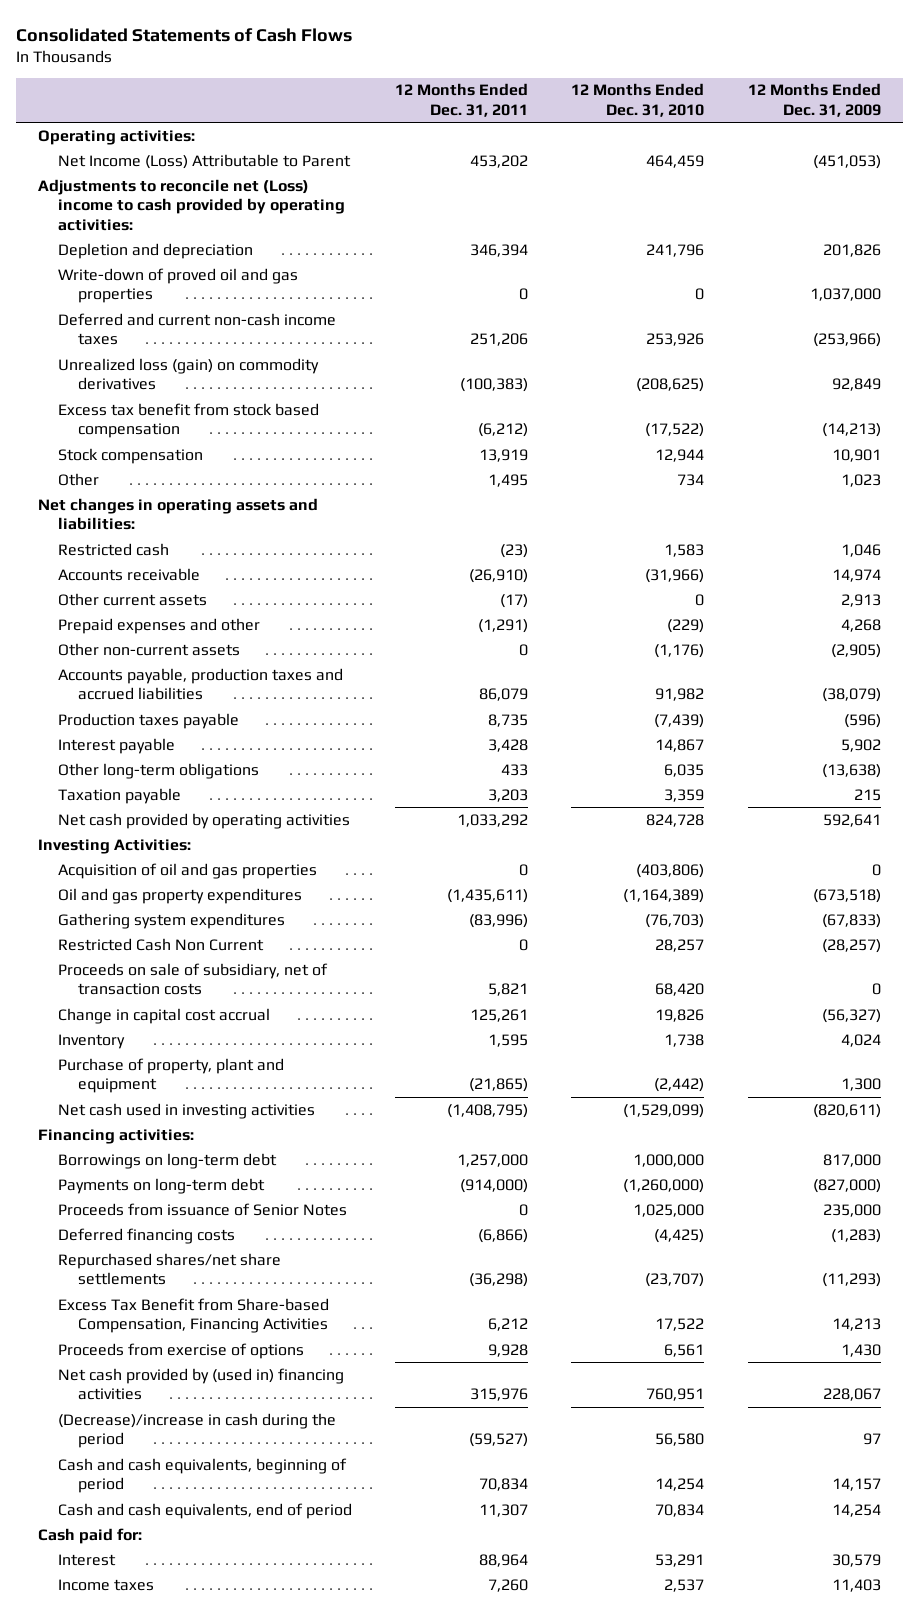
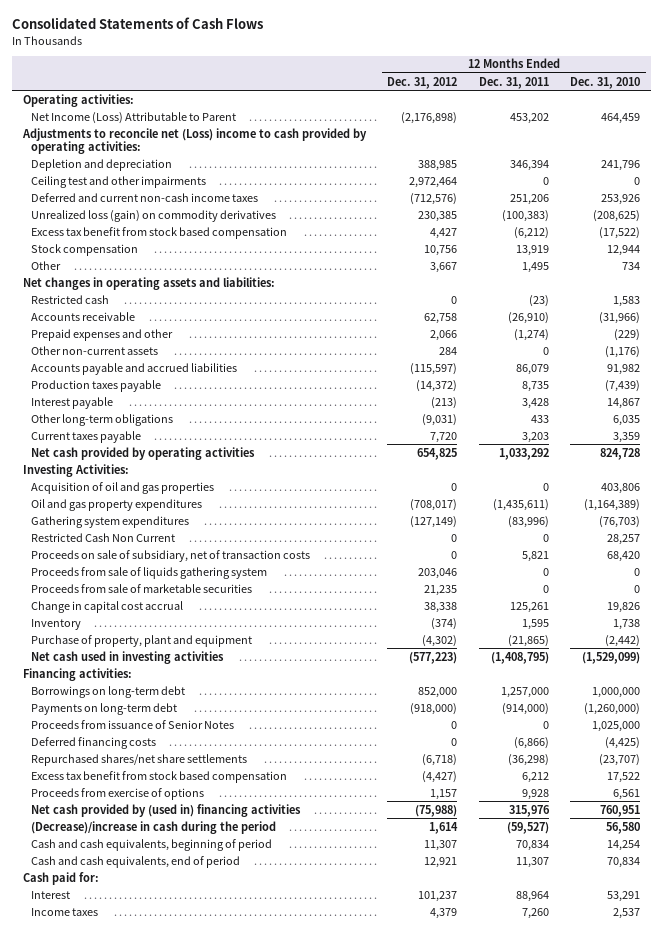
[747,83,881,117] 12 Months Ended Dec. 31, 2009 -> none
none -> [387,76,458,89] Dec. 31, 2012
[57,267,298,304] Write-down of proved oil and gas properties -> none
none -> [30,175,206,188] Ceiling test and other impairments
[57,592,207,606] Other current assets -> none
[478,618,529,633] (1,291) -> [513,328,549,341] (1,274)
[57,667,343,701] Accounts payable, production taxes and accrued liabilities -> [30,362,237,375] Accounts payable and accrued liabilities
[57,787,181,804] Taxation payable -> [30,430,141,443] Current taxes payable
[636,863,705,878] (403,806) -> [601,482,641,494] 403,806
none -> [30,566,267,579] Proceeds from sale of liquids gathering system
none -> [30,583,252,593] Proceeds from sale of marketable securities
[57,1297,329,1334] Excess Tax Benefit from Share-based Compensation, Financing Activities -> [30,770,287,783] Excess tax benefit from stock based compensation

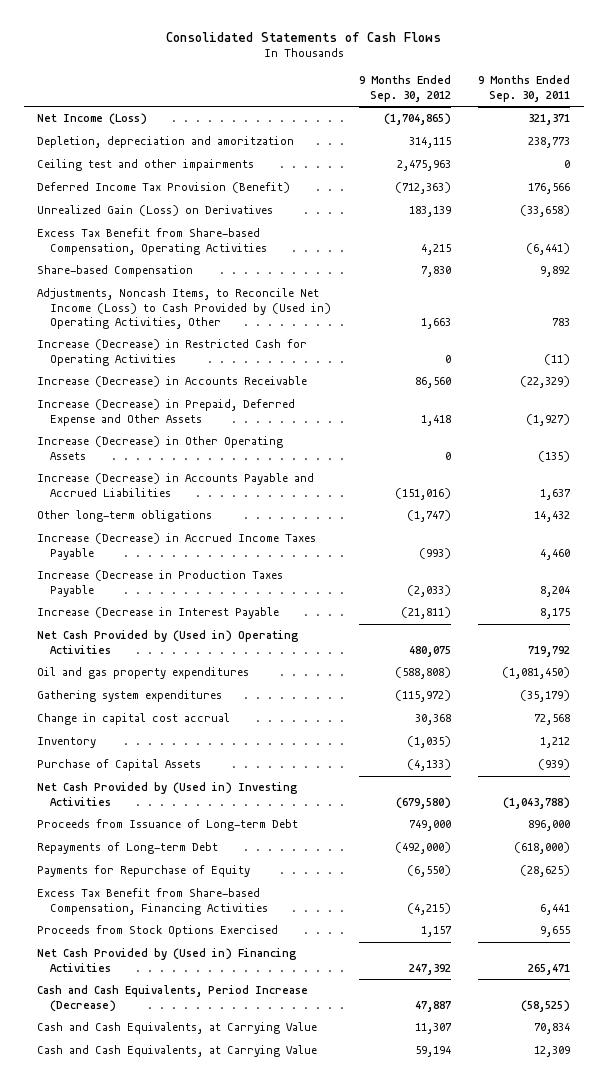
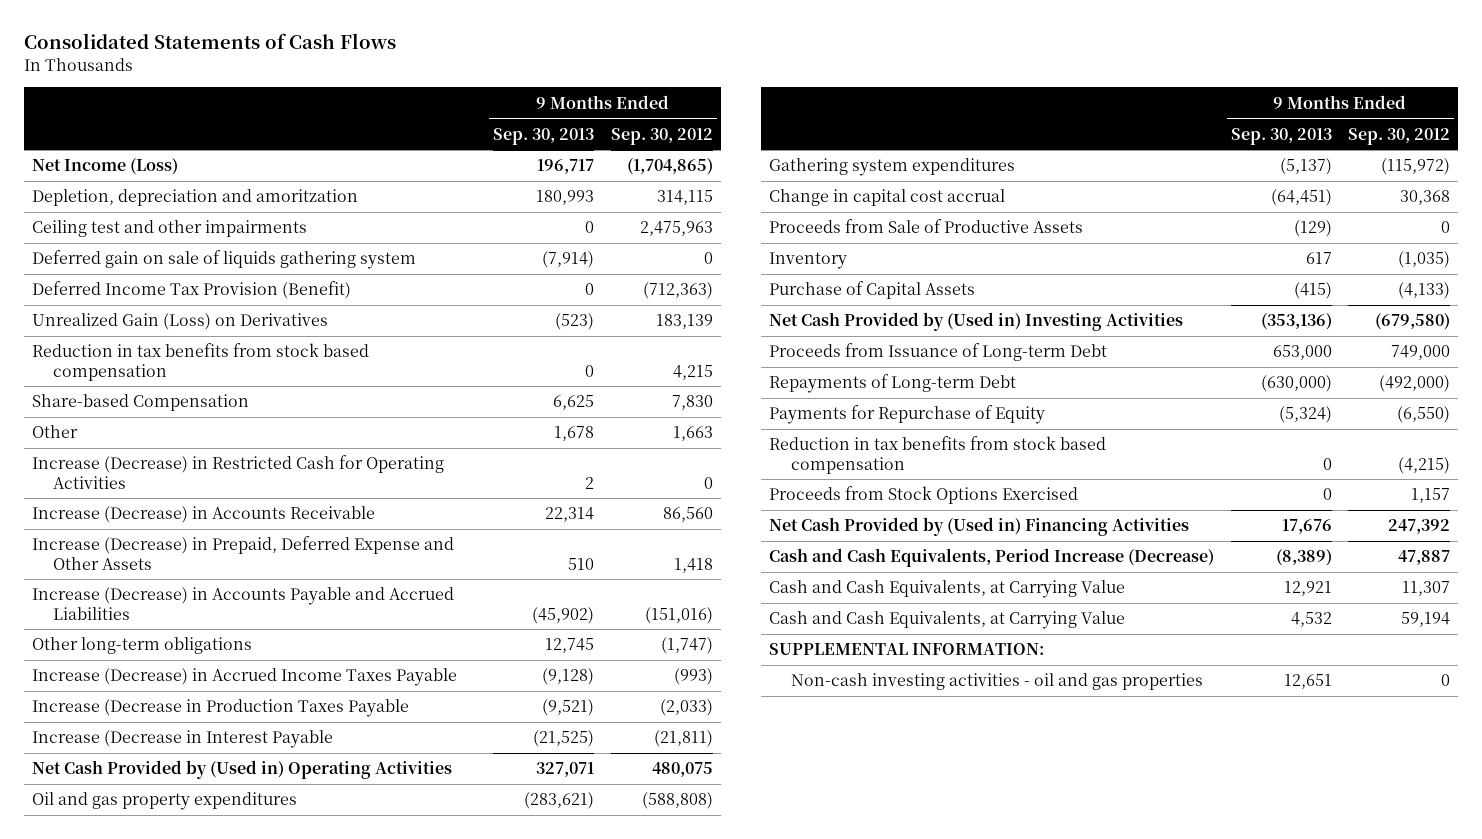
[478,75,571,102] 9 Months Ended Sep. 30, 2011 -> none
none -> [493,127,595,145] Sep. 30, 2013
none -> [31,250,416,270] Deferred gain on sale of liquids gathering system
[37,228,268,255] Excess Tax Benefit from Share-based Compensation, Operating Activities -> [31,343,369,381] Reduction in tax benefits from stock based compensation
[37,288,332,329] Adjustments, Noncash Items, to Reconcile Net Income (Loss) to Cash Provided by (Used in) Operating Activities, Other -> [31,425,78,439] Other
[37,436,284,460] Increase (Decrease) in Other Operating Assets -> none
none -> [769,219,1084,234] Proceeds from Sale of Productive Assets
[37,888,269,915] Excess Tax Benefit from Share-based Compensation, Financing Activities -> [769,436,1107,474] Reduction in tax benefits from stock based compensation
none -> [769,643,1045,656] SUPPLEMENTAL INFORMATION:
none -> [790,673,1203,691] Non-cash investing activities - oil and gas properties

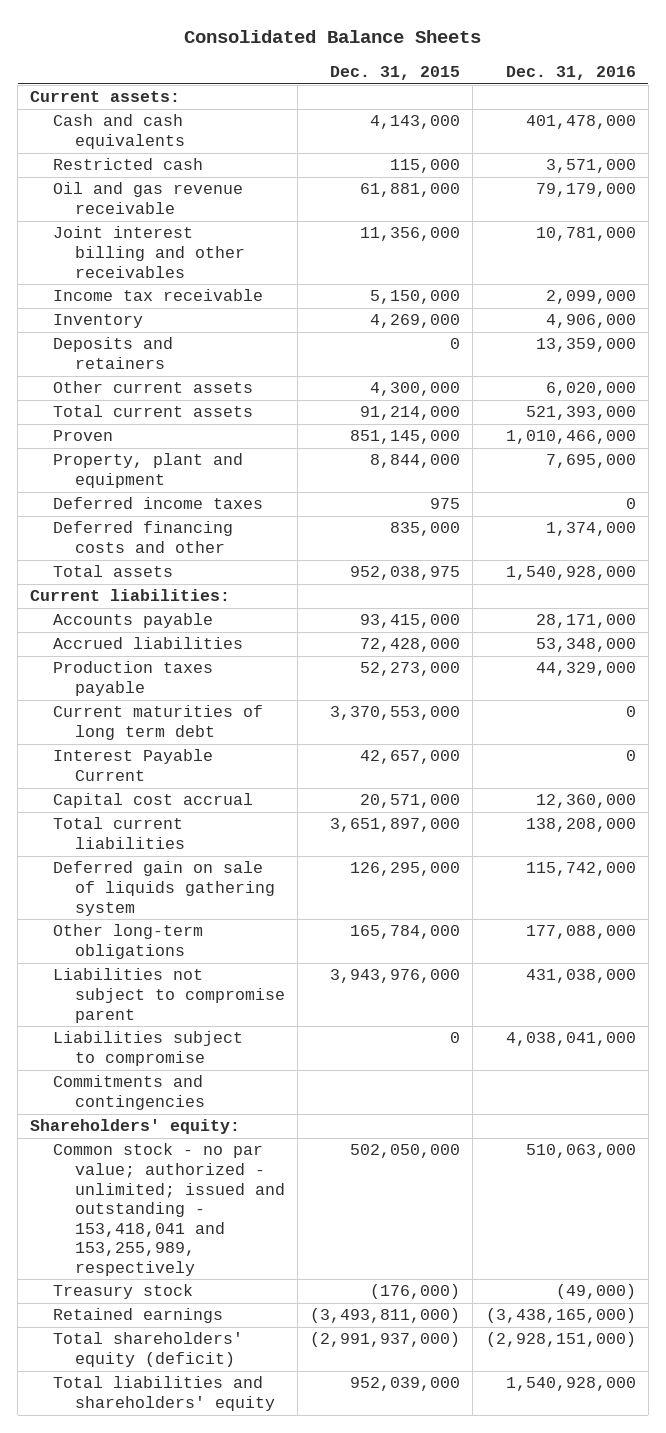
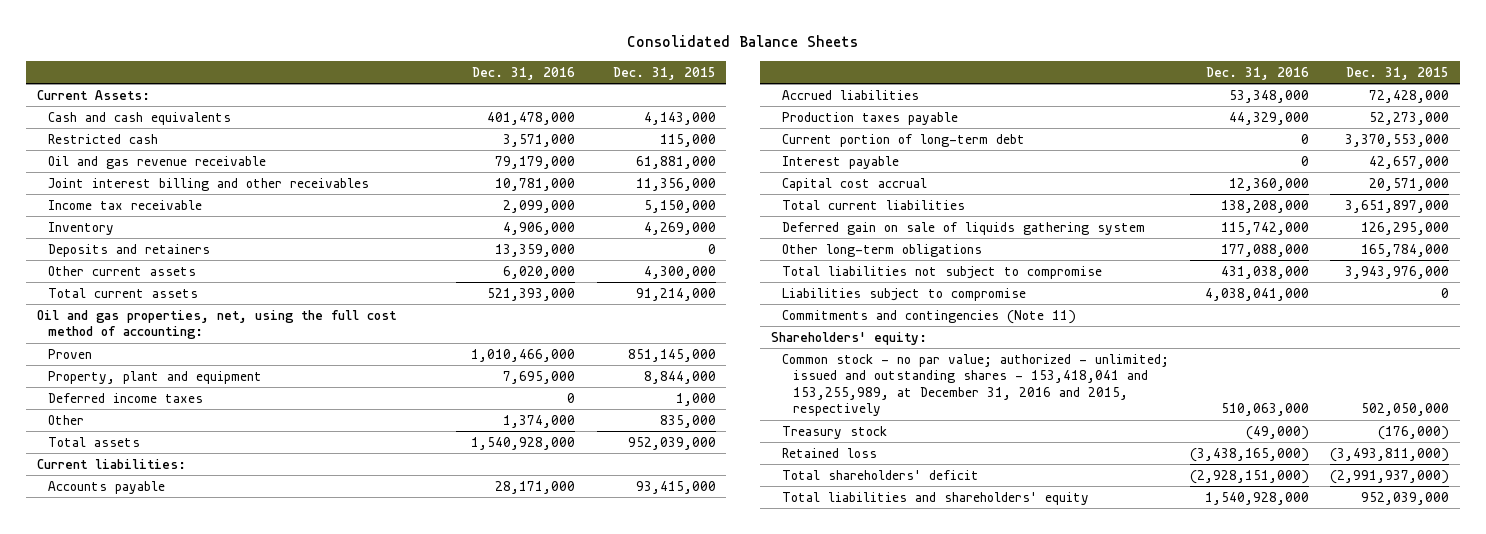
[30,91,181,103] Current assets: -> [36,89,150,100] Current Assets:
none -> [36,309,397,340] Oil and gas properties, net, using the full cost method of accounting:
[430,498,461,510] 975 -> [675,392,716,406] 1,000
[52,521,233,554] Deferred financing costs and other -> [48,414,85,425] Other
[350,566,461,581] 952,038,975 -> [627,436,716,450] 952,039,000
[52,705,263,741] Current maturities of long term debt -> [782,133,1026,147] Current portion of long-term debt
[52,749,213,782] Interest Payable Current -> [782,155,900,169] Interest payable
[52,968,285,1023] Liabilities not subject to compromise parent -> [782,265,1103,279] Total liabilities not subject to compromise
[52,1075,205,1111] Commitments and contingencies -> [782,309,1077,324] Commitments and contingencies (Note 11)
[52,1143,285,1276] Common stock - no par value; authorized - unlimited; issued and outstanding - 153,418,041 and 153,255,989, respectively -> [782,353,1170,417] Common stock - no par value; authorized - unlimited; issued and outstanding shares - 153,418,041 and 153,255,989, at December 31, 2016 and 2015, respectively
[52,1308,223,1324] Retained earnings -> [782,447,878,458] Retained loss
[52,1332,243,1368] Total shareholders' equity (deficit) -> [782,469,980,480] Total shareholders' deficit

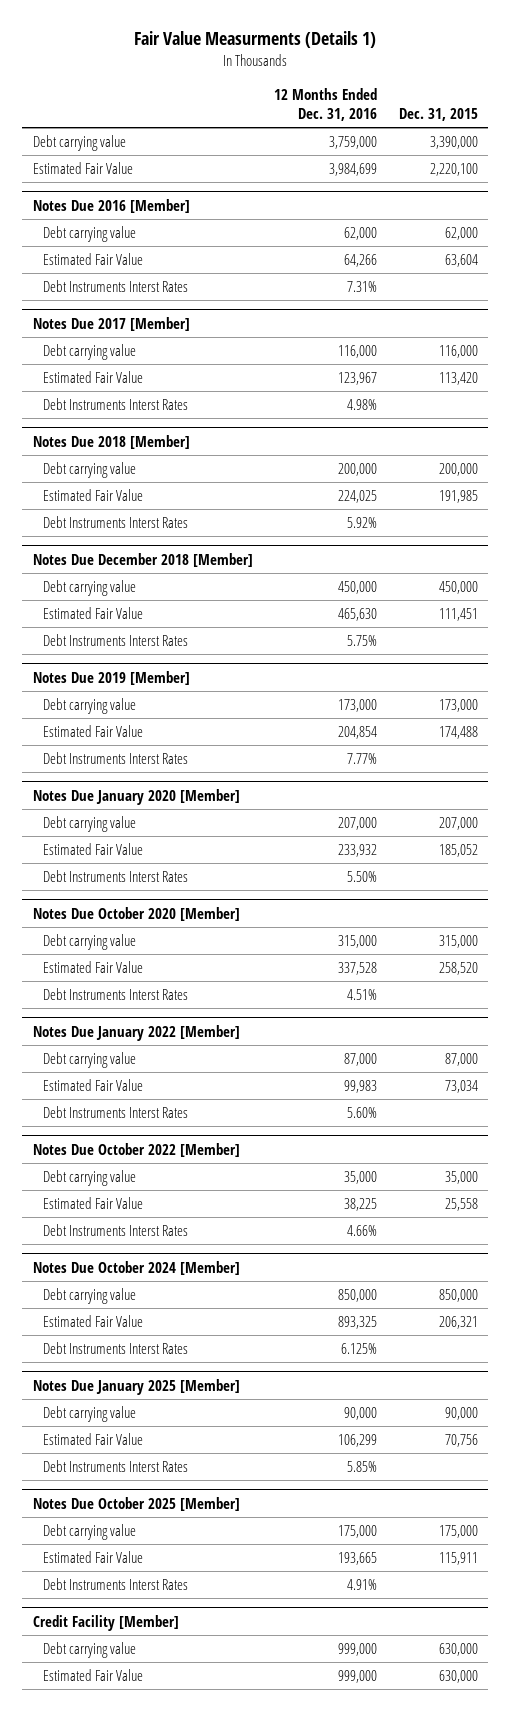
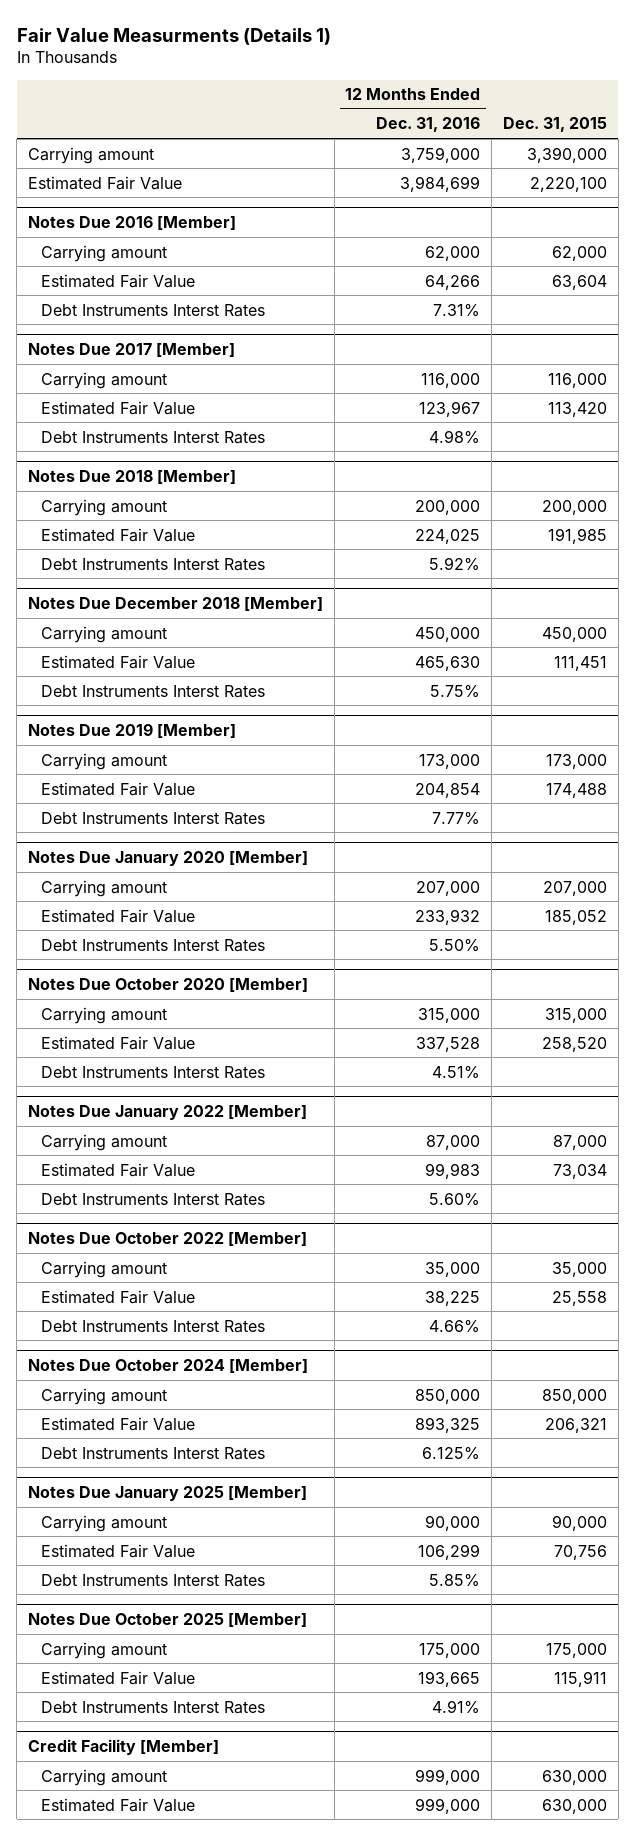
[32,135,126,152] Debt carrying value -> [27,146,154,164] Carrying amount
[43,226,137,243] Debt carrying value -> [40,244,167,262] Carrying amount
[43,344,137,361] Debt carrying value -> [40,371,167,389] Carrying amount
[43,462,137,479] Debt carrying value -> [40,498,167,516] Carrying amount
[43,580,137,597] Debt carrying value -> [40,625,167,643] Carrying amount
[43,698,137,715] Debt carrying value -> [40,752,167,770] Carrying amount
[43,816,137,833] Debt carrying value -> [40,879,167,897] Carrying amount
[43,934,137,951] Debt carrying value -> [40,1006,167,1024] Carrying amount
[43,1052,137,1069] Debt carrying value -> [40,1133,167,1151] Carrying amount
[43,1170,137,1187] Debt carrying value -> [40,1260,167,1278] Carrying amount
[43,1288,137,1305] Debt carrying value -> [40,1387,167,1405] Carrying amount
[43,1406,137,1423] Debt carrying value -> [40,1514,167,1532] Carrying amount
[43,1524,137,1541] Debt carrying value -> [40,1641,167,1659] Carrying amount
[43,1642,137,1659] Debt carrying value -> [40,1768,167,1786] Carrying amount

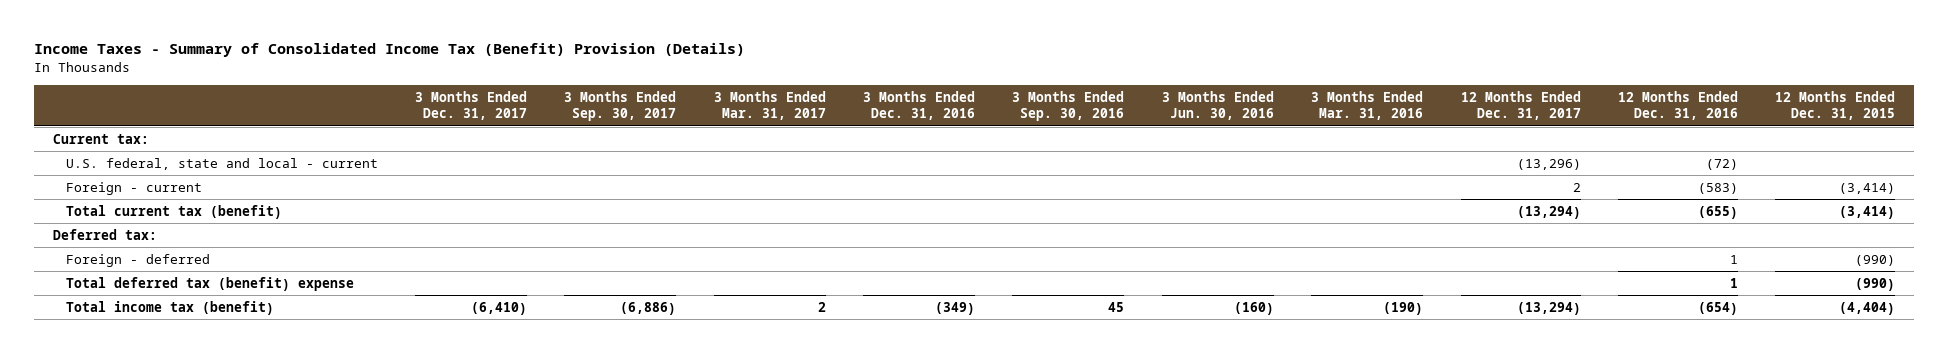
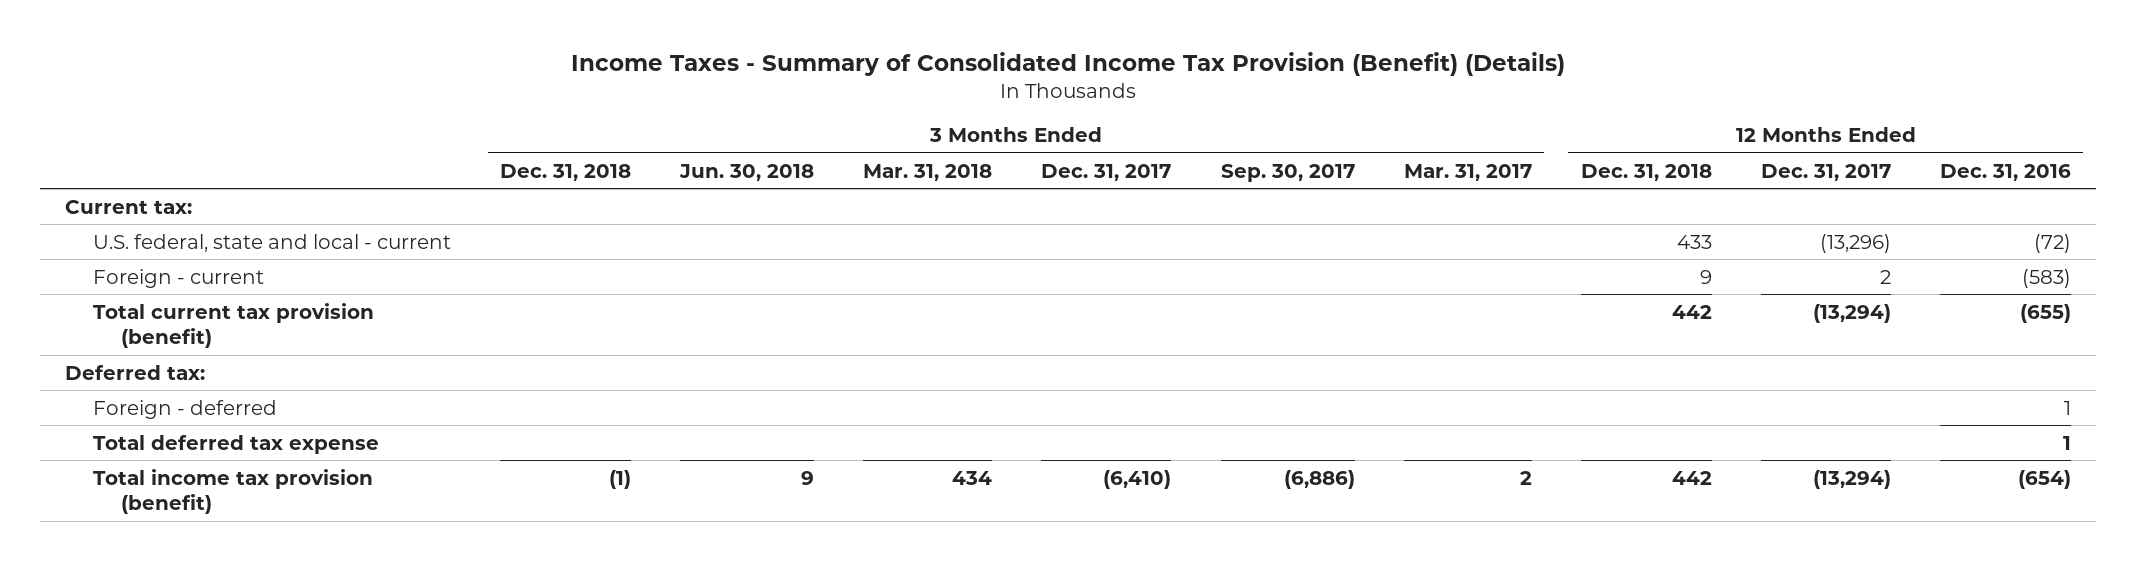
[34,43,746,58] Income Taxes - Summary of Consolidated Income Tax (Benefit) Provision (Details) -> [570,51,1565,76] Income Taxes - Summary of Consolidated Income Tax Provision (Benefit) (Details)
[863,91,976,121] 3 Months Ended Dec. 31, 2016 -> none
[1012,91,1125,122] 3 Months Ended Sep. 30, 2016 -> none
[1161,91,1274,121] 3 Months Ended Jun. 30, 2016 -> none
[1311,91,1424,121] 3 Months Ended Mar. 31, 2016 -> none
[1775,91,1896,121] 12 Months Ended Dec. 31, 2015 -> none
none -> [500,163,632,181] Dec. 31, 2018
none -> [679,163,815,181] Jun. 30, 2018
none -> [863,163,993,181] Mar. 31, 2018
none -> [1580,163,1712,181] Dec. 31, 2018
[65,204,282,219] Total current tax (benefit) -> [92,302,374,349] Total current tax provision (benefit)
[65,276,354,291] Total deferred tax (benefit) expense -> [92,434,379,454] Total deferred tax expense
[65,300,274,315] Total income tax (benefit) -> [92,468,373,515] Total income tax provision (benefit)

